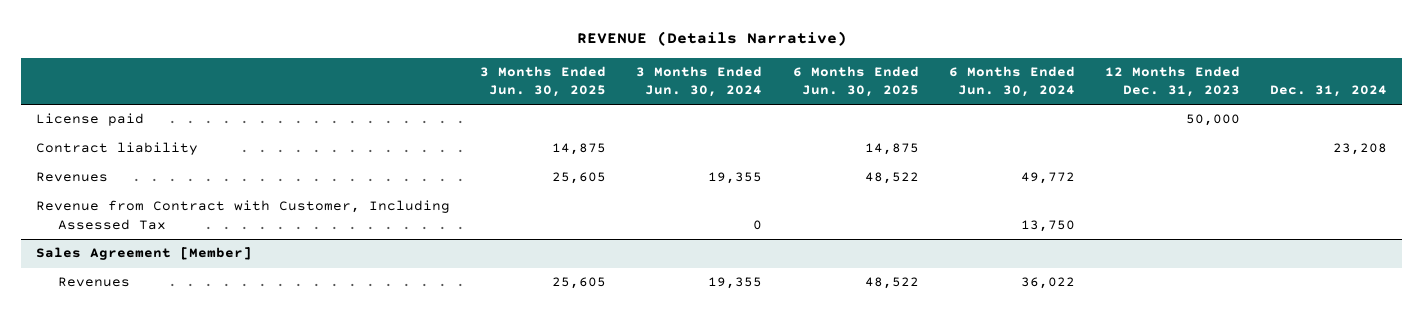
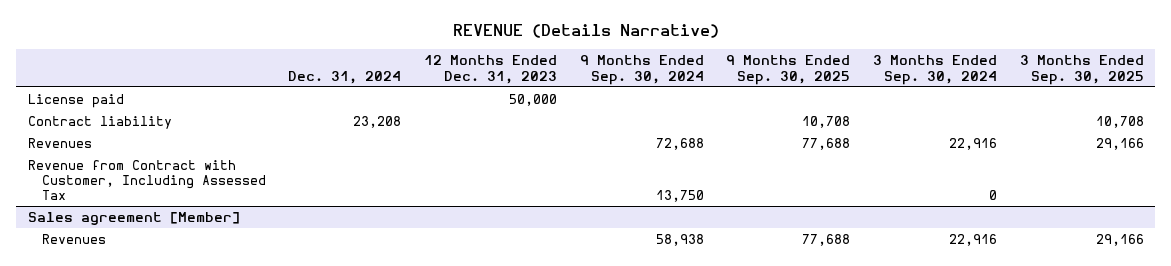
[480,66,607,98] 3 Months Ended Jun. 30, 2025 -> none
[636,66,763,98] 3 Months Ended Jun. 30, 2024 -> none
[792,66,919,98] 6 Months Ended Jun. 30, 2025 -> none
[948,66,1075,98] 6 Months Ended Jun. 30, 2024 -> none
none -> [579,55,704,85] 9 Months Ended Sep. 30, 2024
none -> [726,55,851,85] 9 Months Ended Sep. 30, 2025
none -> [872,55,997,85] 3 Months Ended Sep. 30, 2024
none -> [1019,55,1144,85] 3 Months Ended Sep. 30, 2025
[36,247,253,261] Sales Agreement [Member] -> [27,212,240,226] Sales agreement [Member]

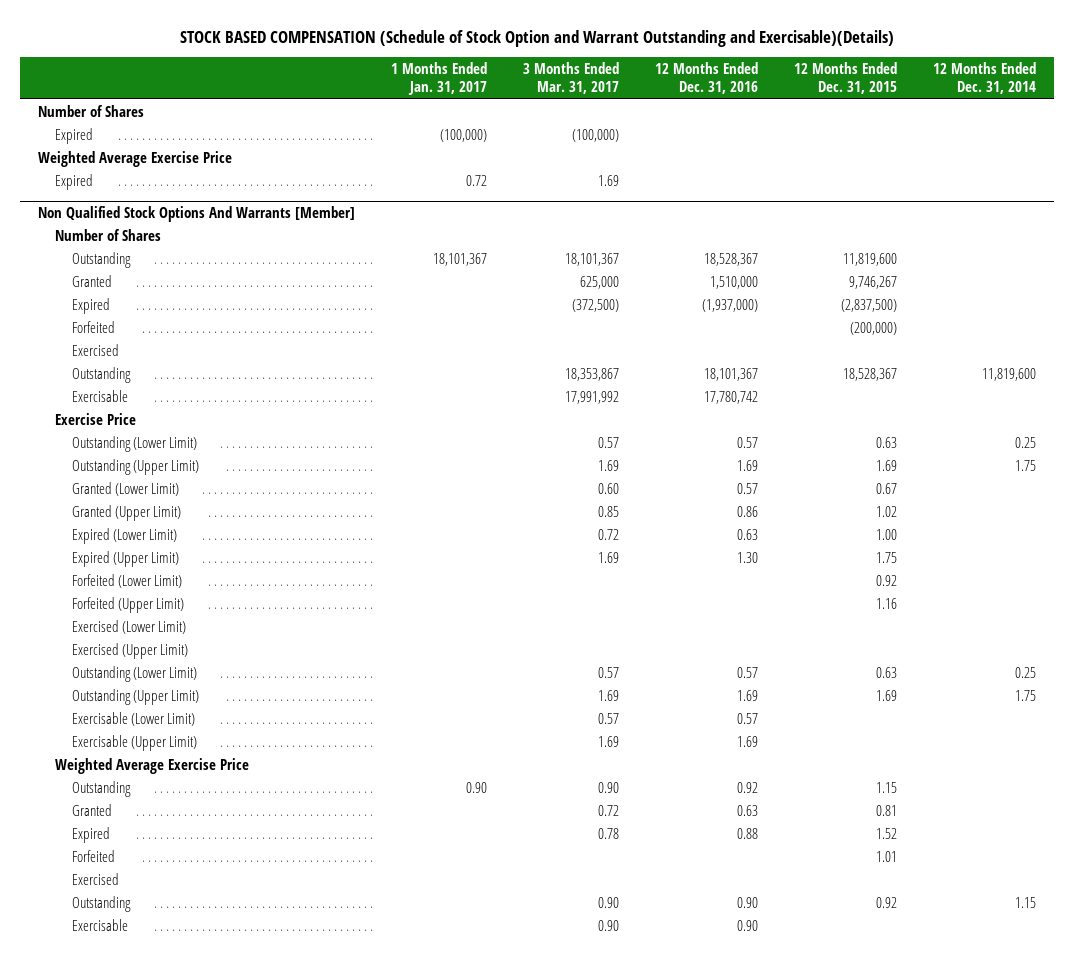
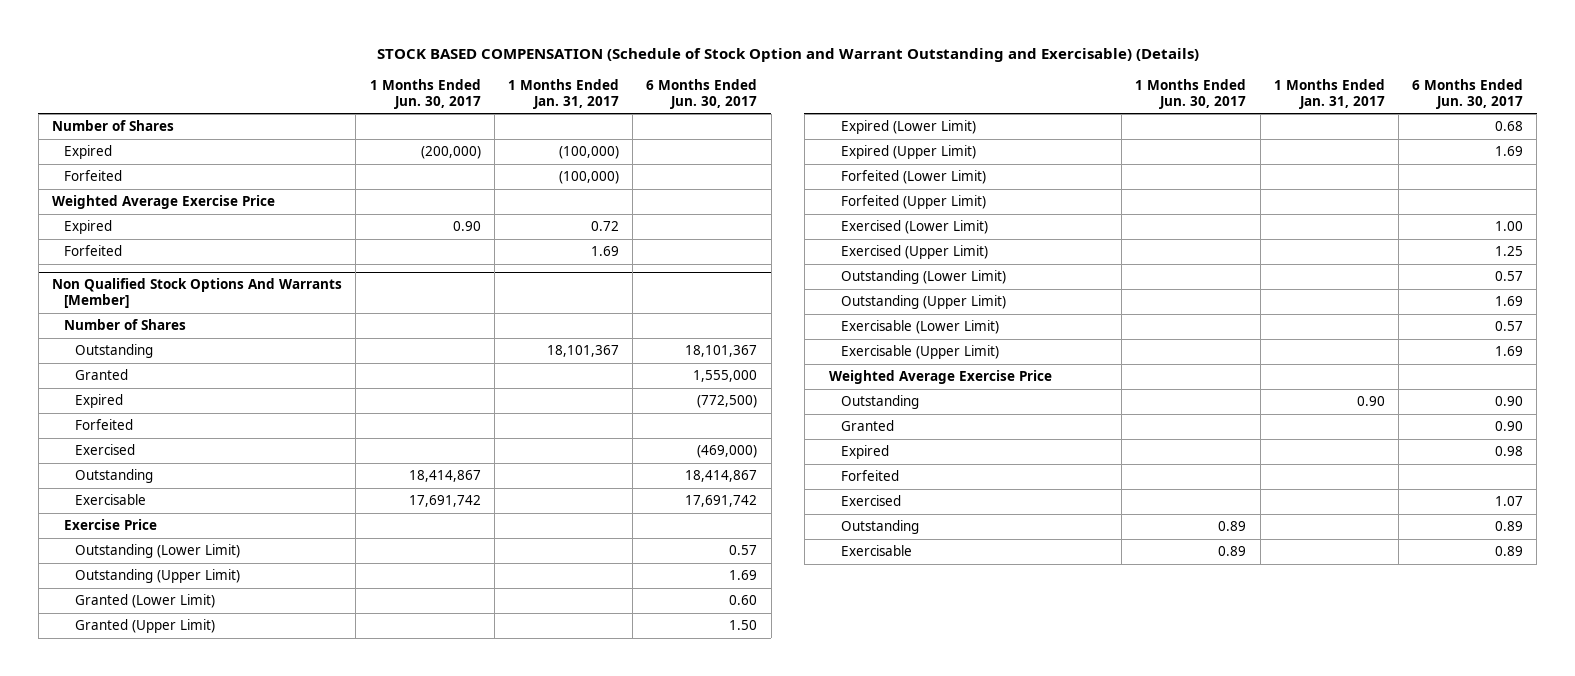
[179,29,894,47] STOCK BASED COMPENSATION (Schedule of Stock Option and Warrant Outstanding and Exercisable)(Details) -> [376,48,1199,63] STOCK BASED COMPENSATION (Schedule of Stock Option and Warrant Outstanding and Exercisable) (Details)
[522,62,619,95] 3 Months Ended Mar. 31, 2017 -> none
[654,62,758,95] 12 Months Ended Dec. 31, 2016 -> none
[793,62,897,95] 12 Months Ended Dec. 31, 2015 -> none
[932,62,1036,95] 12 Months Ended Dec. 31, 2014 -> none
none -> [369,78,481,109] 1 Months Ended Jun. 30, 2017
none -> [646,78,758,109] 6 Months Ended Jun. 30, 2017
none -> [63,170,122,182] Forfeited
none -> [63,245,122,257] Forfeited

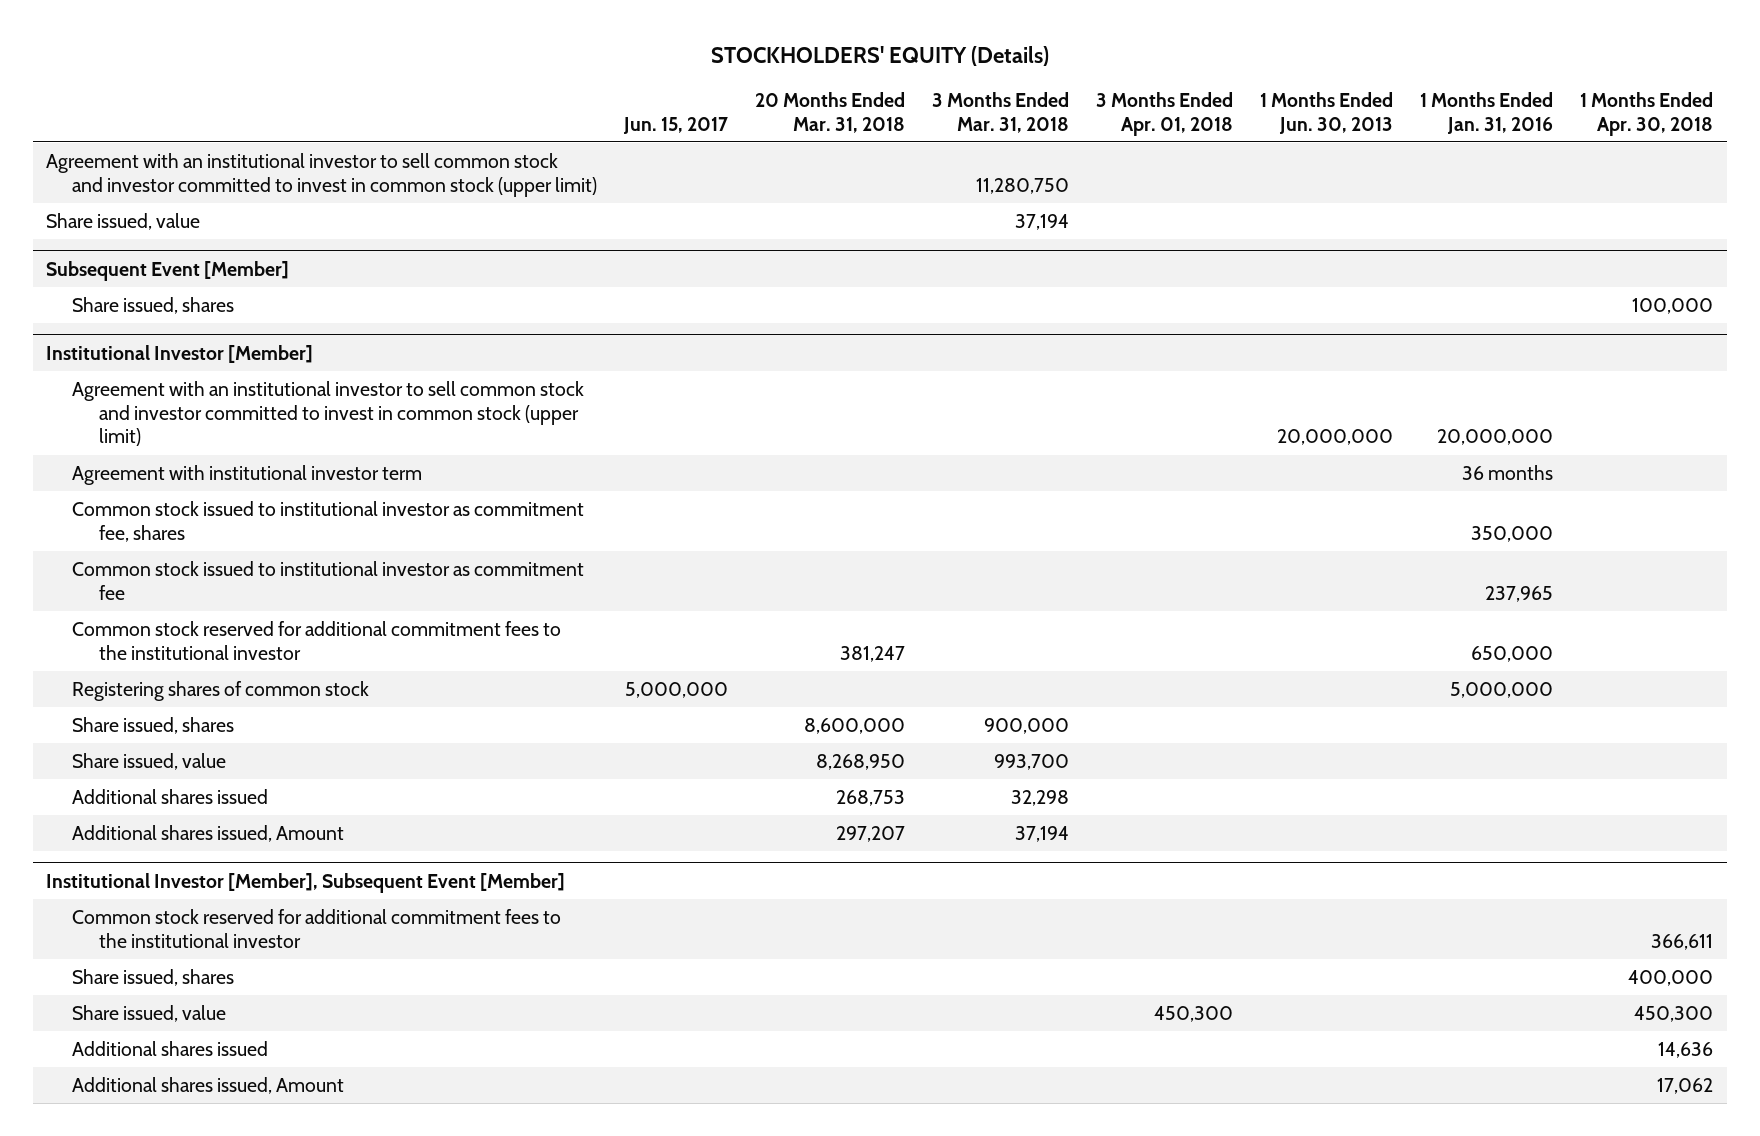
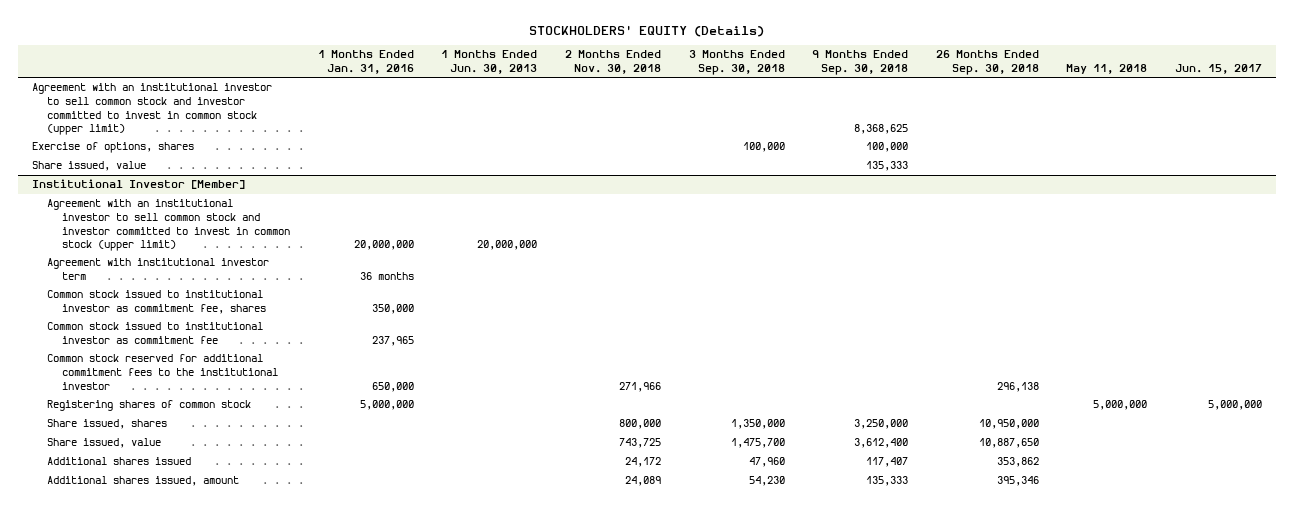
[755,91,906,133] 20 Months Ended Mar. 31, 2018 -> none
[932,91,1070,133] 3 Months Ended Mar. 31, 2018 -> none
[1096,91,1234,136] 3 Months Ended Apr. 01, 2018 -> none
[1580,91,1714,136] 1 Months Ended Apr. 30, 2018 -> none
none -> [564,50,661,75] 2 Months Ended Nov. 30, 2018
none -> [688,50,785,76] 3 Months Ended Sep. 30, 2018
none -> [812,50,909,76] 9 Months Ended Sep. 30, 2018
none -> [935,50,1039,76] 26 Months Ended Sep. 30, 2018
none -> [1066,64,1148,75] May 11, 2018
none -> [31,142,194,154] Exercise of options, shares
[46,260,290,281] Subsequent Event [Member] -> none
[72,296,235,314] Share issued, shares -> none
[46,872,566,893] Institutional Investor [Member], Subsequent Event [Member] -> none
[72,908,562,948] Common stock reserved for additional commitment fees to the institutional investor -> none
[72,968,235,986] Share issued, shares -> none
[72,1004,227,1022] Share issued, value -> none
[72,1040,269,1056] Additional shares issued -> none
[72,1076,345,1094] Additional shares issued, Amount -> none
[72,824,345,842] Additional shares issued, Amount -> [47,476,240,487] Additional shares issued, amount

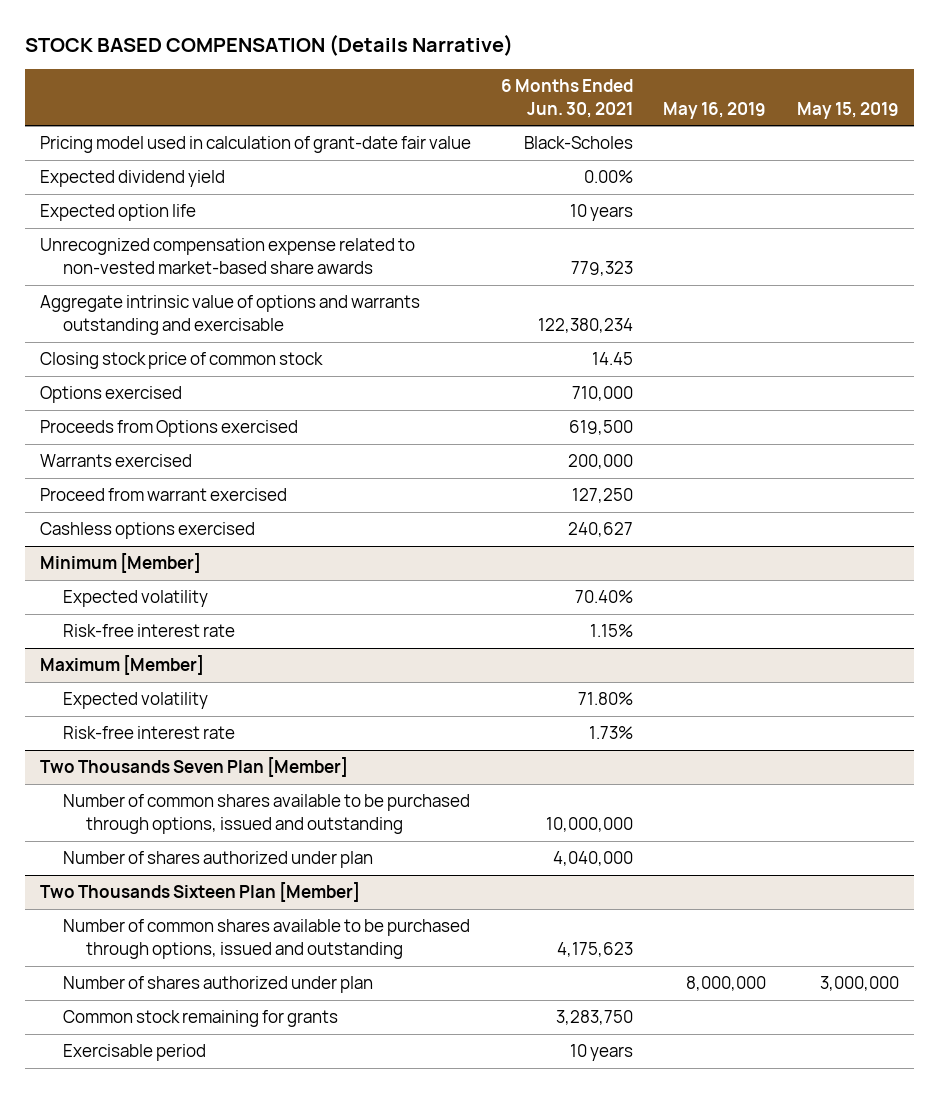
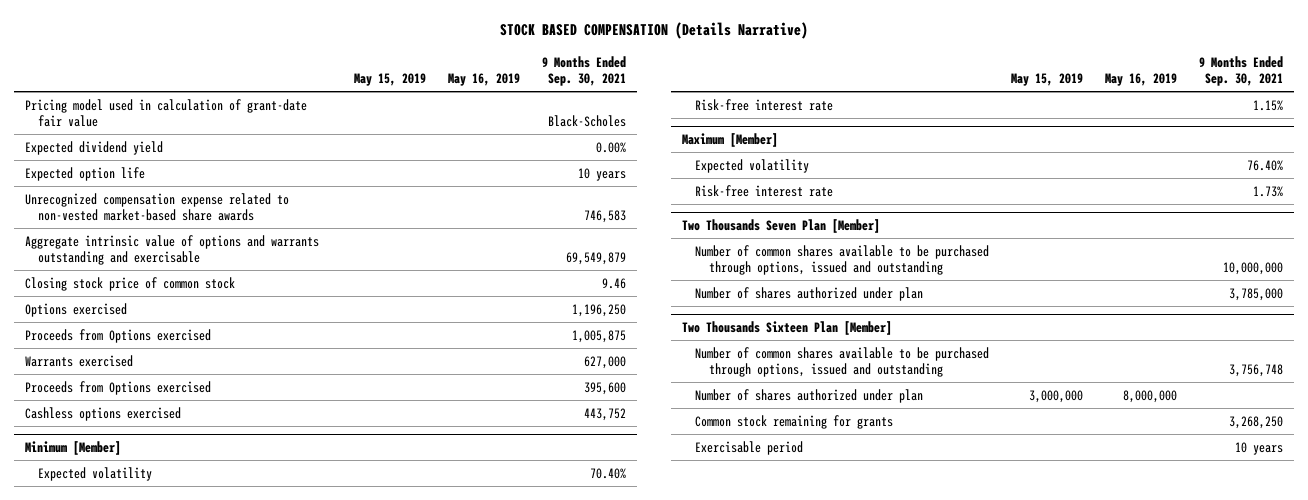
[501,79,634,118] 6 Months Ended Jun. 30, 2021 -> none
none -> [541,55,626,86] 9 Months Ended Sep. 30, 2021
[39,488,287,502] Proceed from warrant exercised -> [24,380,211,395] Proceeds from Options exercised

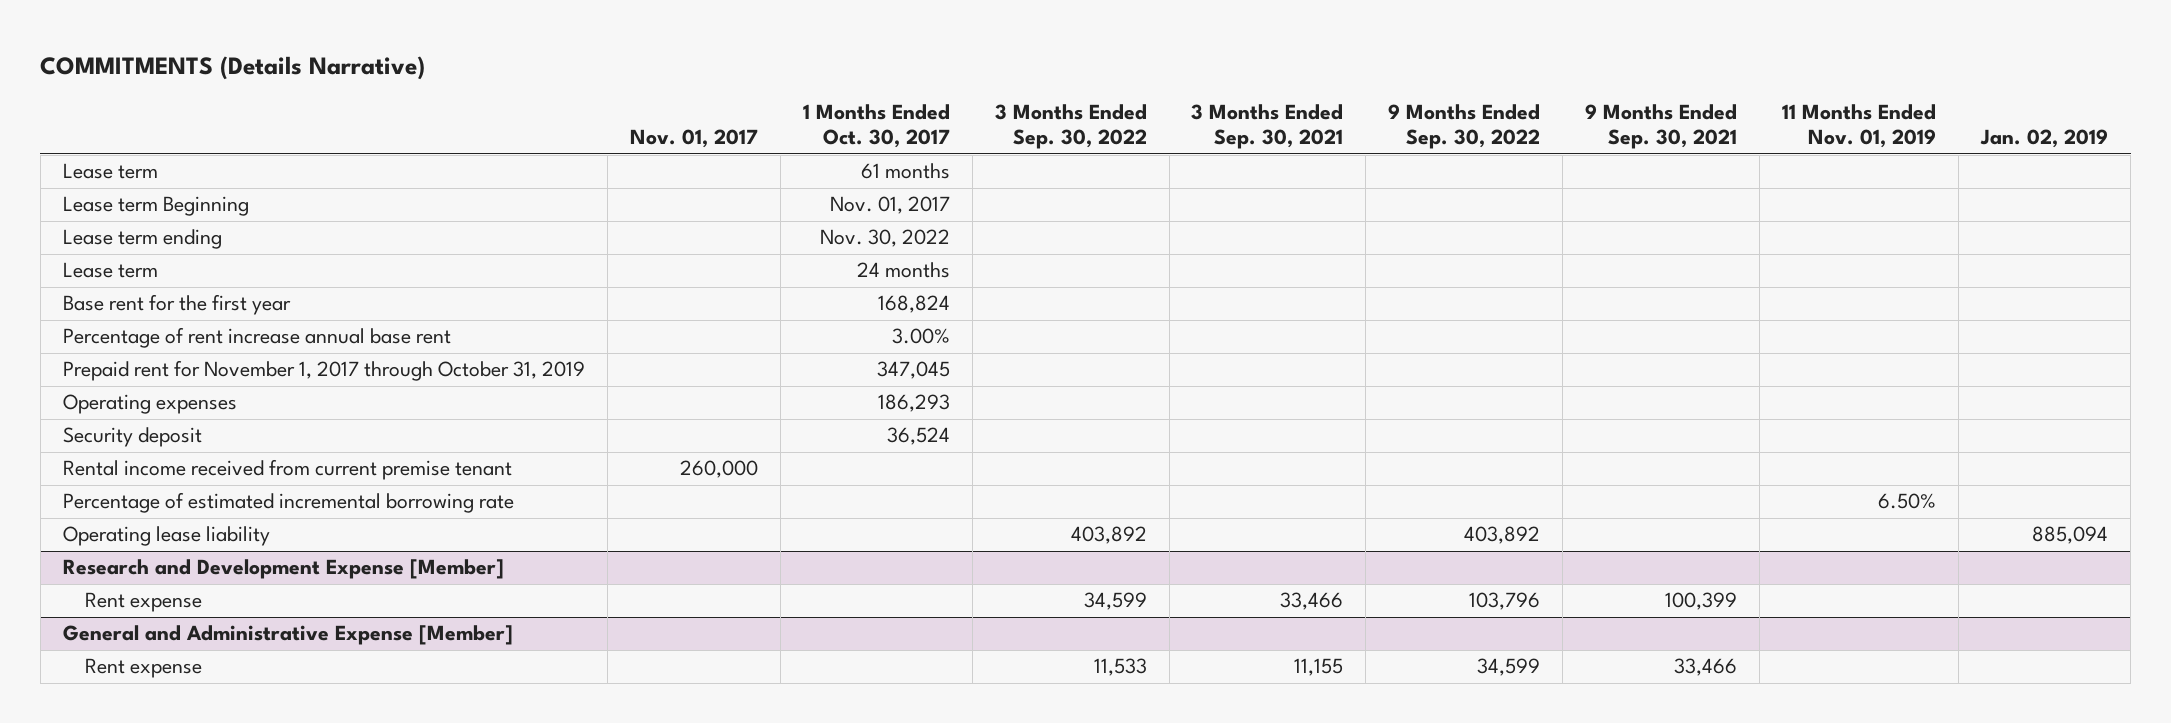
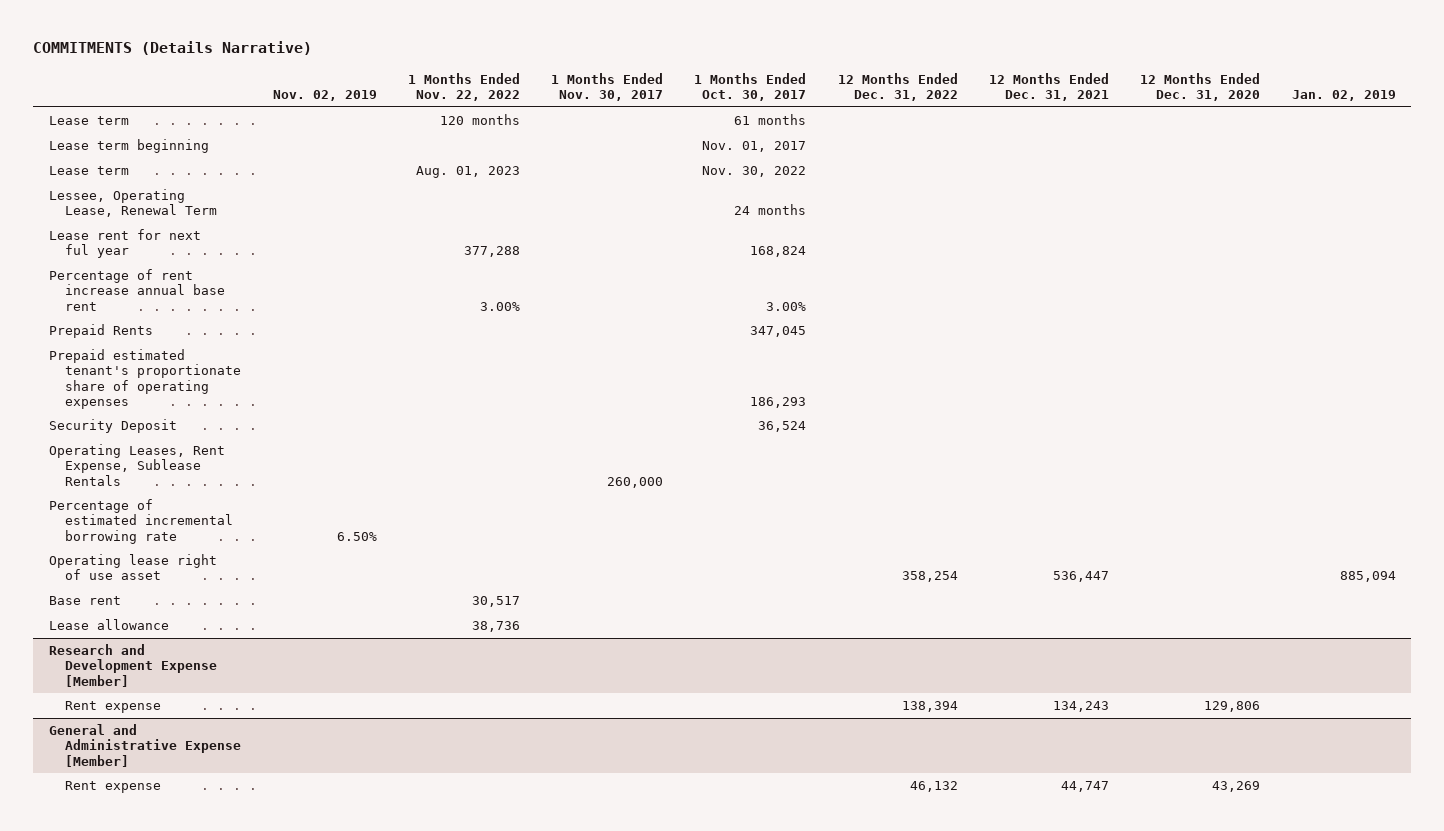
[629,129,758,149] Nov. 01, 2017 -> none
[994,103,1147,150] 3 Months Ended Sep. 30, 2022 -> none
[1191,103,1344,150] 3 Months Ended Sep. 30, 2021 -> none
[1388,103,1541,150] 9 Months Ended Sep. 30, 2022 -> none
[1585,103,1738,150] 9 Months Ended Sep. 30, 2021 -> none
[1782,103,1937,149] 11 Months Ended Nov. 01, 2019 -> none
none -> [272,89,377,101] Nov. 02, 2019
none -> [407,72,520,101] 1 Months Ended Nov. 22, 2022
none -> [551,72,664,101] 1 Months Ended Nov. 30, 2017
none -> [837,72,958,101] 12 Months Ended Dec. 31, 2022
none -> [989,72,1110,101] 12 Months Ended Dec. 31, 2021
none -> [1140,72,1261,101] 12 Months Ended Dec. 31, 2020
[62,196,249,217] Lease term Beginning -> [48,139,209,154] Lease term beginning
[62,229,222,250] Lease term ending -> [48,166,129,176] Lease term
[62,262,158,279] Lease term -> [48,189,218,218] Lessee, Operating Lease, Renewal Term
[62,294,291,316] Base rent for the first year -> [48,229,201,259] Lease rent for next ful year
[62,360,585,382] Prepaid rent for November 1, 2017 through October 31, 2019 -> [48,324,153,339] Prepaid Rents
[62,394,237,415] Operating expenses -> [48,349,242,409] Prepaid estimated tenant's proportionate share of operating expenses
[62,427,202,448] Security deposit -> [48,419,177,434] Security Deposit
[62,459,512,481] Rental income received from current premise tenant -> [48,444,225,486] Operating Leases, Rent Expense, Sublease Rentals
[62,526,270,547] Operating lease liability -> [48,554,217,581] Operating lease right of use asset
none -> [48,596,121,606] Base rent
none -> [48,619,169,631] Lease allowance

